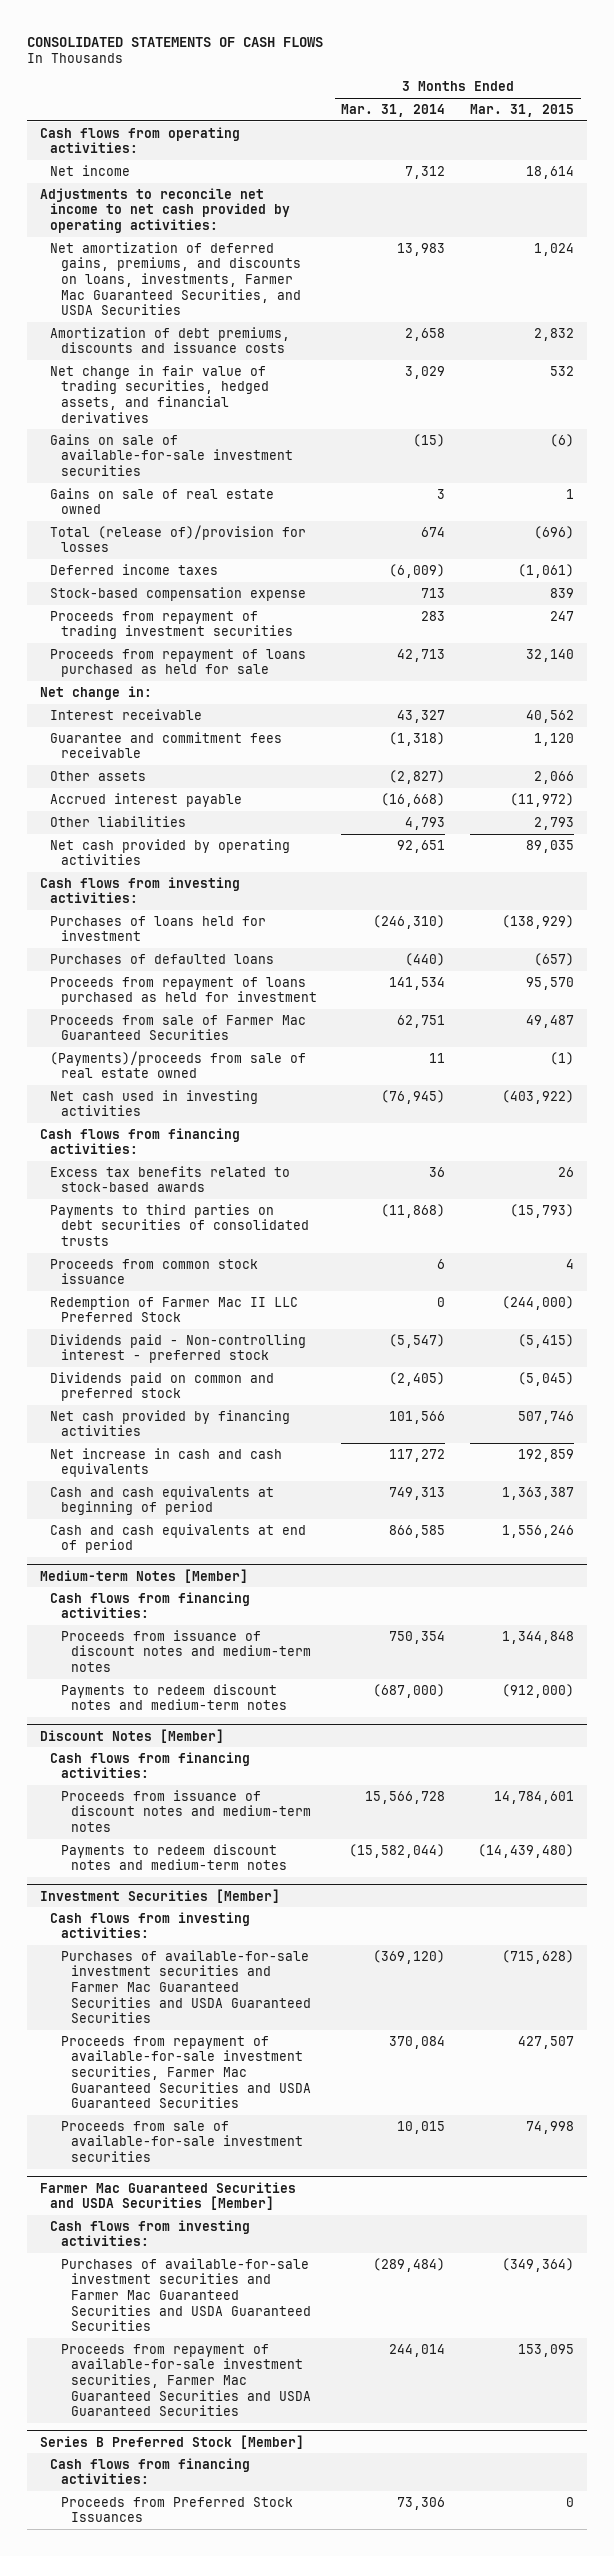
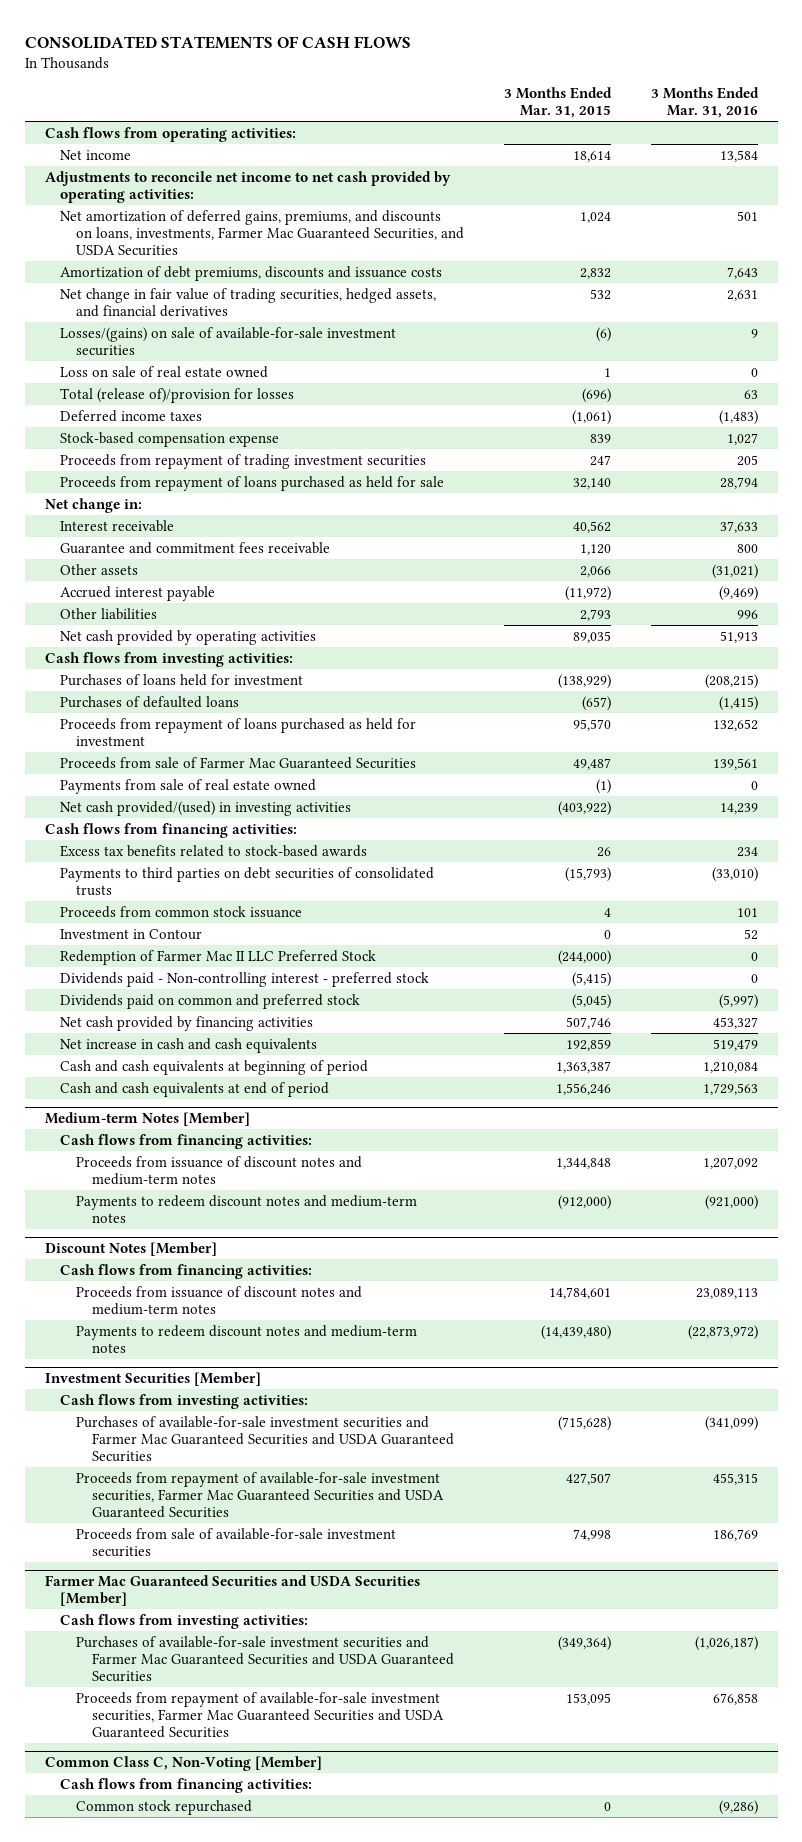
[341,104,446,118] Mar. 31, 2014 -> none
none -> [650,87,759,119] 3 Months Ended Mar. 31, 2016
[50,433,293,477] Gains on sale of available-for-sale investment securities -> [60,326,397,356] Losses/(gains) on sale of available-for-sale investment securities
[50,487,275,515] Gains on sale of real estate owned -> [60,365,269,378] Loss on sale of real estate owned
[50,1050,307,1079] (Payments)/proceeds from sale of real estate owned -> [60,778,317,794] Payments from sale of real estate owned
[50,1089,259,1117] Net cash used in investing activities -> [60,800,352,816] Net cash provided/(used) in investing activities
none -> [60,928,203,940] Investment in Contour
[39,2434,304,2449] Series B Preferred Stock [Member] -> none
none -> [44,1756,322,1772] Common Class C, Non-Voting [Member]
[60,2496,293,2523] Proceeds from Preferred Stock Issuances -> none
none -> [76,1799,253,1815] Common stock repurchased

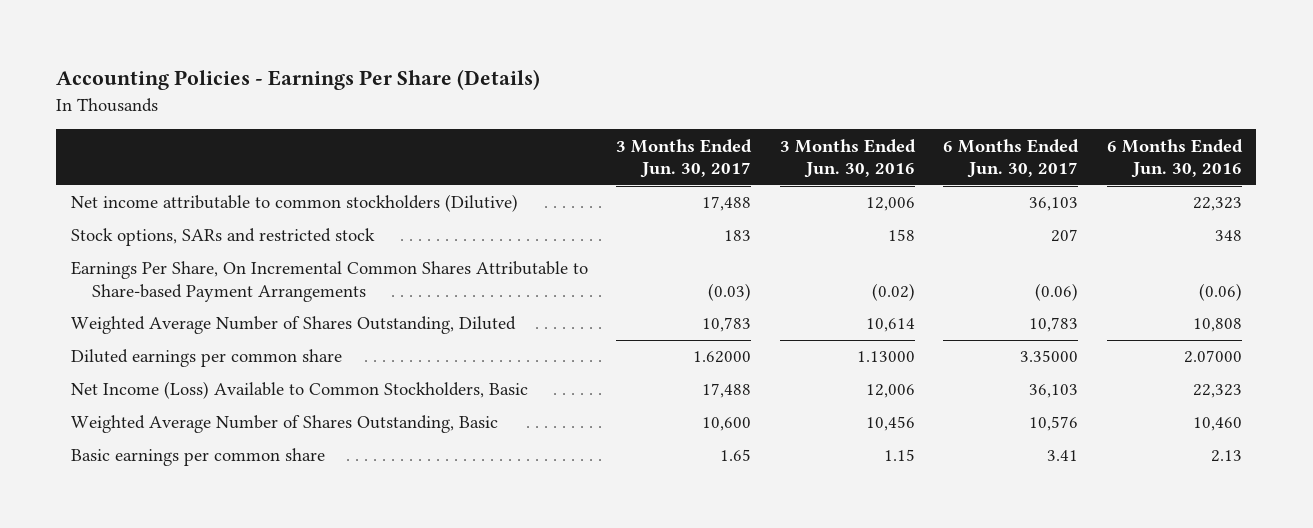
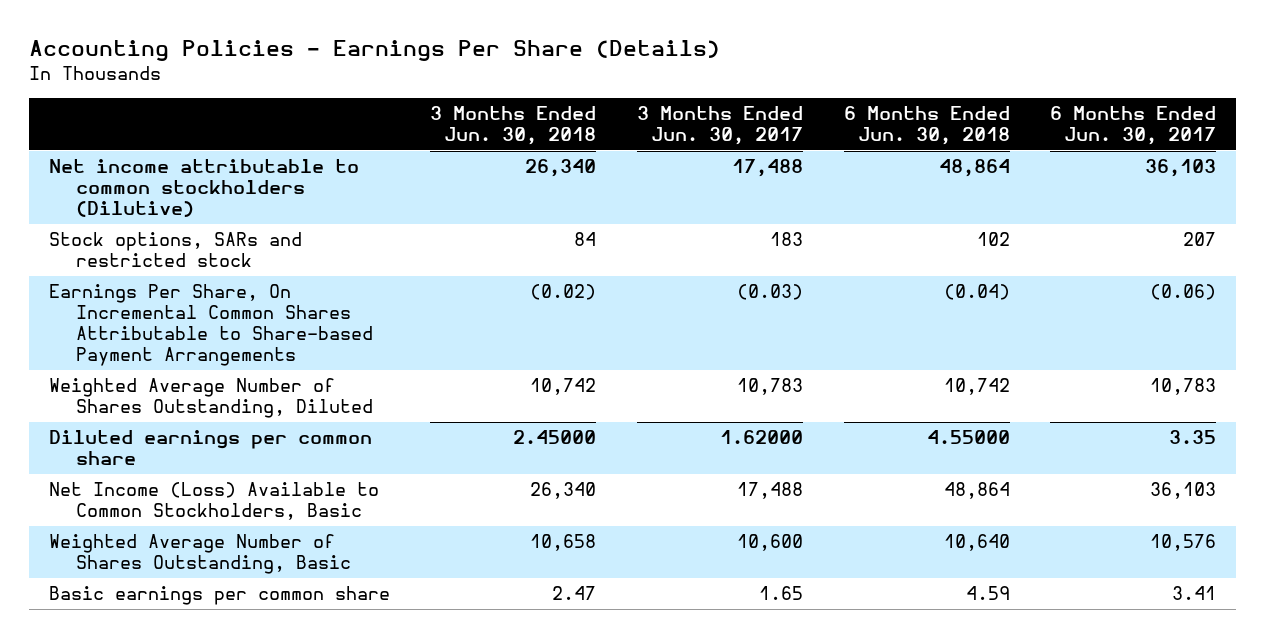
[779,138,916,179] 3 Months Ended Jun. 30, 2016 -> none
[1106,138,1243,179] 6 Months Ended Jun. 30, 2016 -> none
none -> [430,105,597,145] 3 Months Ended Jun. 30, 2018
none -> [843,105,1010,145] 6 Months Ended Jun. 30, 2018
[1020,350,1079,363] 3.35000 -> [1169,430,1217,445] 3.35

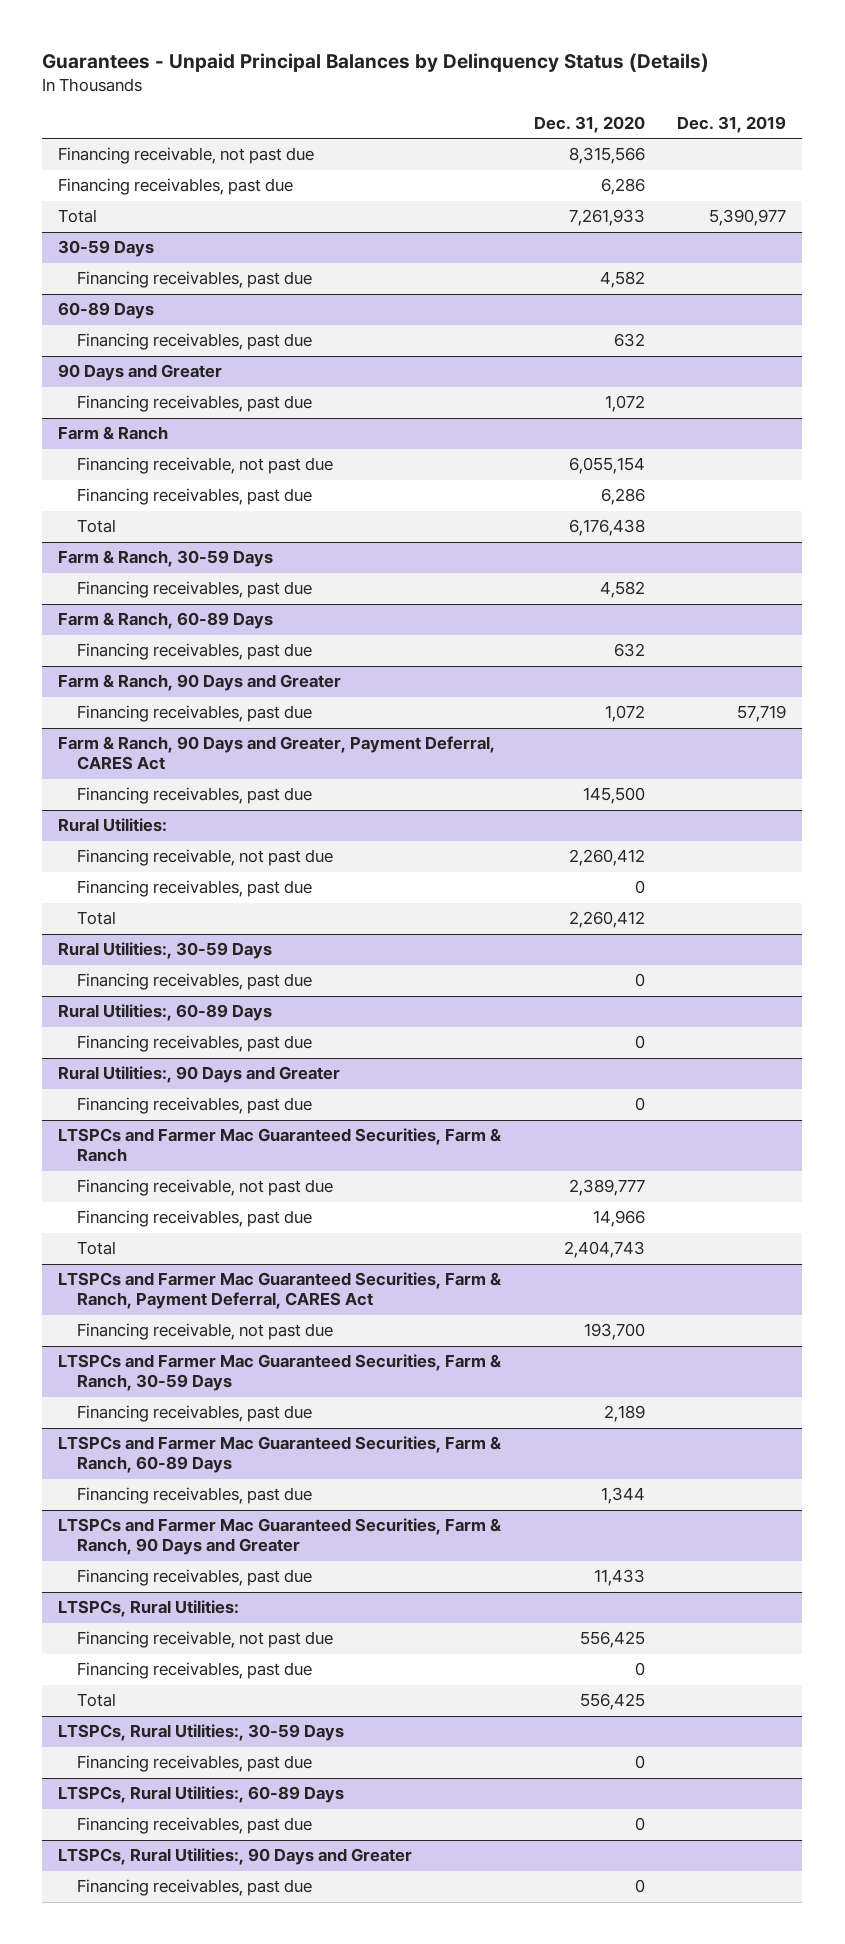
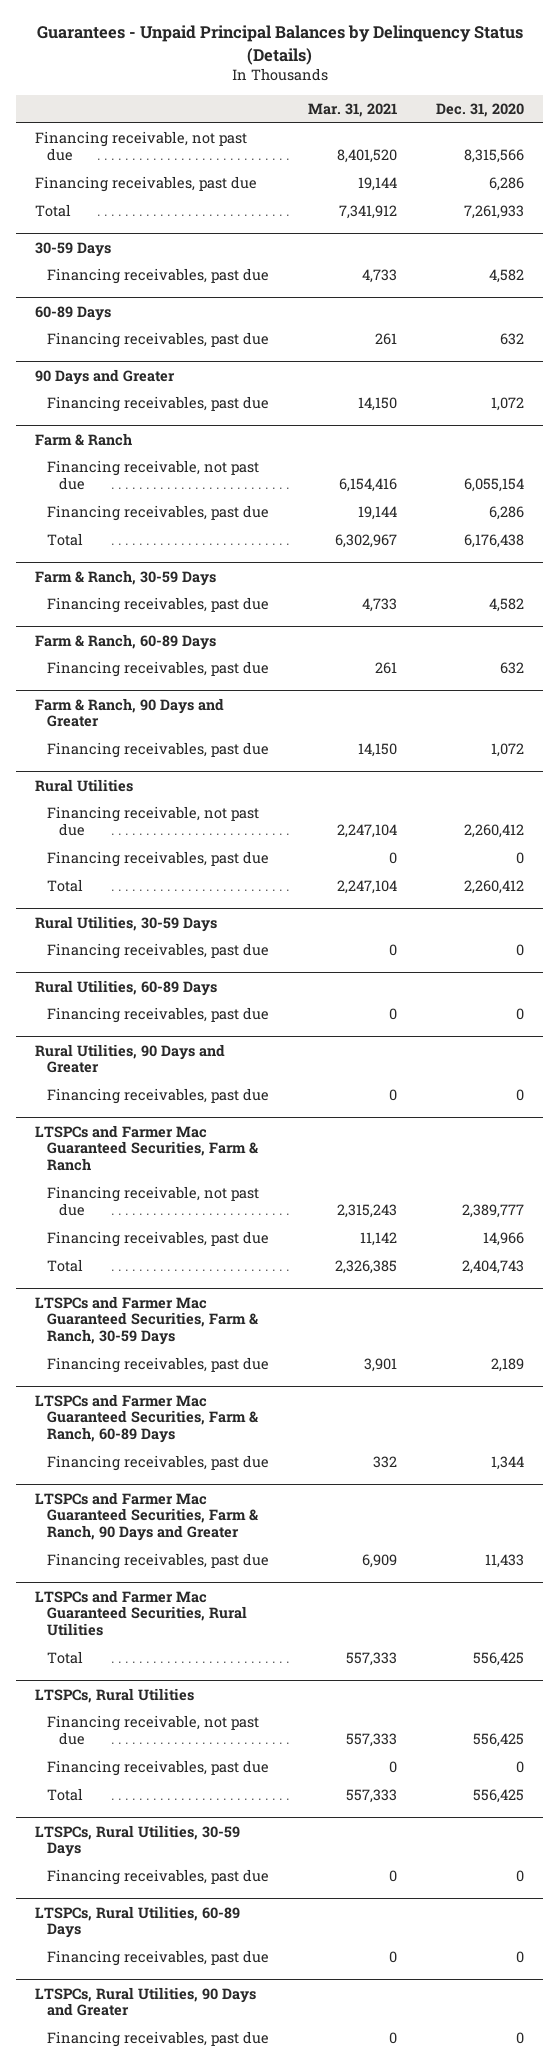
[677,116,787,134] Dec. 31, 2019 -> none
none -> [308,102,398,117] Mar. 31, 2021
[58,736,496,771] Farm & Ranch, 90 Days and Greater, Payment Deferral, CARES Act -> none
[77,787,313,805] Financing receivables, past due -> none
[58,818,168,833] Rural Utilities: -> [35,778,134,792] Rural Utilities
[58,942,273,960] Rural Utilities:, 30-59 Days -> [35,915,218,932] Rural Utilities, 30-59 Days
[58,1004,273,1022] Rural Utilities:, 60-89 Days -> [35,979,218,996] Rural Utilities, 60-89 Days
[58,1066,341,1084] Rural Utilities:, 90 Days and Greater -> [35,1043,226,1074] Rural Utilities, 90 Days and Greater
[58,1272,503,1310] LTSPCs and Farmer Mac Guaranteed Securities, Farm & Ranch, Payment Deferral, CARES Act -> none
[77,1323,334,1341] Financing receivable, not past due -> none
none -> [35,1589,248,1637] LTSPCs and Farmer Mac Guaranteed Securities, Rural Utilities
none -> [47,1651,84,1665] Total
[58,1600,240,1618] LTSPCs, Rural Utilities: -> [35,1687,195,1703] LTSPCs, Rural Utilities
[58,1724,345,1742] LTSPCs, Rural Utilities:, 30-59 Days -> [35,1824,241,1858] LTSPCs, Rural Utilities, 30-59 Days
[58,1786,345,1804] LTSPCs, Rural Utilities:, 60-89 Days -> [35,1905,241,1939] LTSPCs, Rural Utilities, 60-89 Days
[58,1848,413,1866] LTSPCs, Rural Utilities:, 90 Days and Greater -> [35,1986,257,2017] LTSPCs, Rural Utilities, 90 Days and Greater

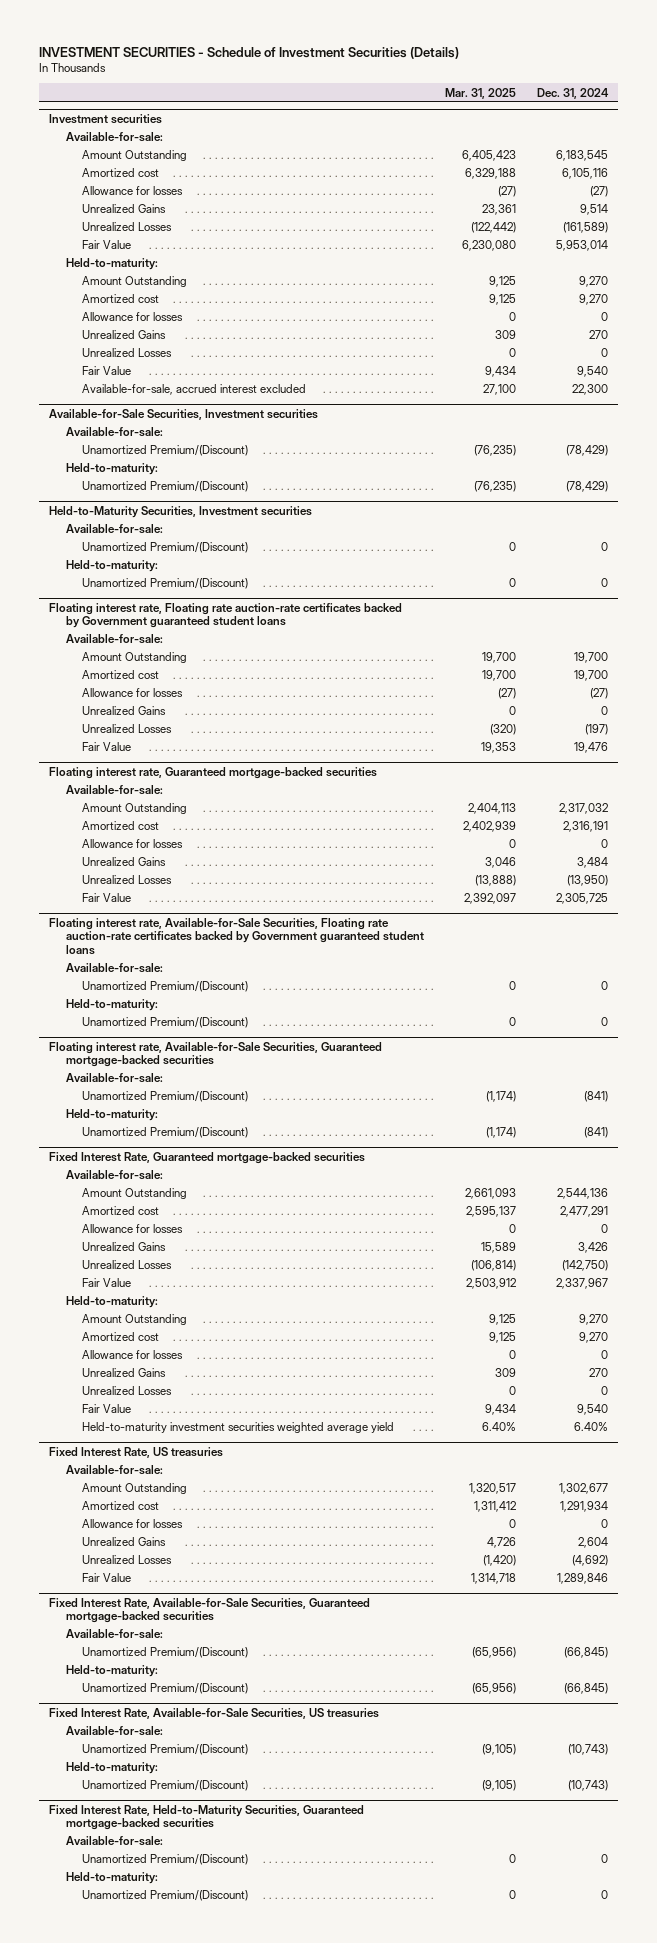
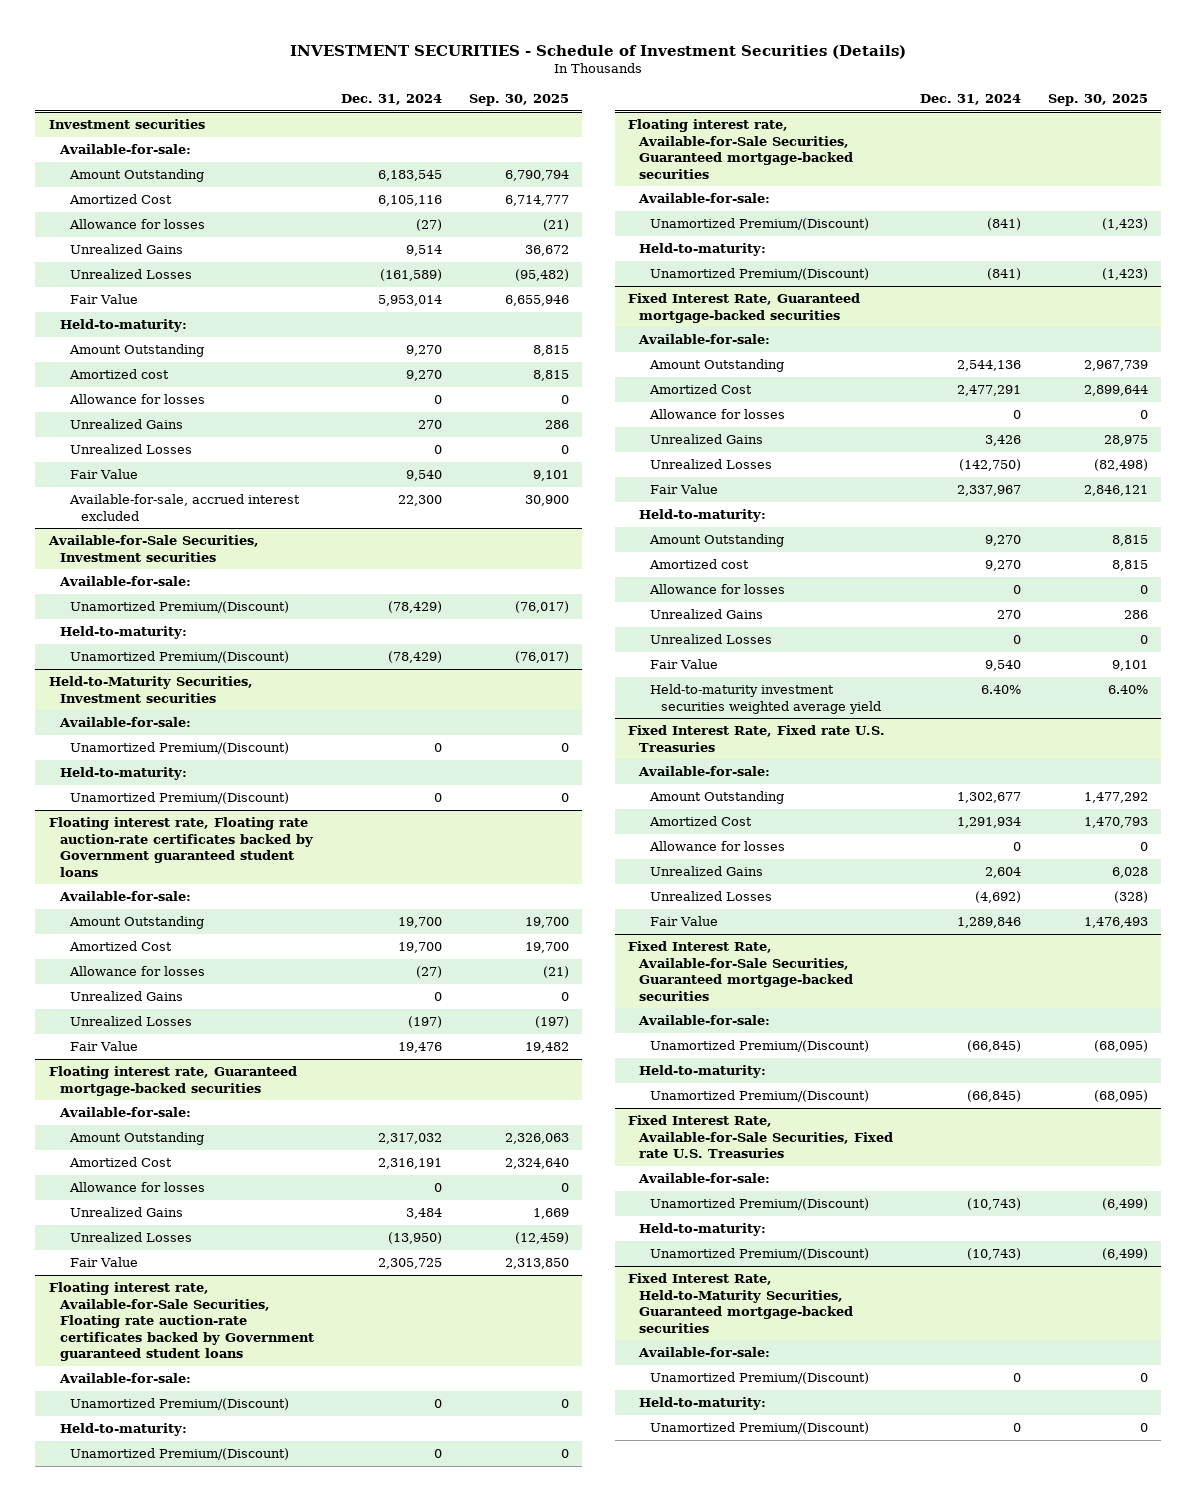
[444,87,516,99] Mar. 31, 2025 -> none
none -> [468,94,569,107] Sep. 30, 2025
[82,168,160,178] Amortized cost -> [69,194,173,205] Amortized Cost
[82,670,160,680] Amortized cost -> [69,941,173,952] Amortized Cost
[82,821,160,831] Amortized cost -> [69,1157,173,1168] Amortized Cost
[82,1206,160,1216] Amortized cost -> [648,384,752,395] Amortized Cost
[49,1446,224,1458] Fixed Interest Rate, US treasuries -> [628,725,886,752] Fixed Interest Rate, Fixed rate U.S. Treasuries
[82,1501,160,1511] Amortized cost -> [648,816,752,827] Amortized Cost
[49,1707,380,1719] Fixed Interest Rate, Available-for-Sale Securities, US treasuries -> [628,1115,893,1159] Fixed Interest Rate, Available-for-Sale Securities, Fixed rate U.S. Treasuries

